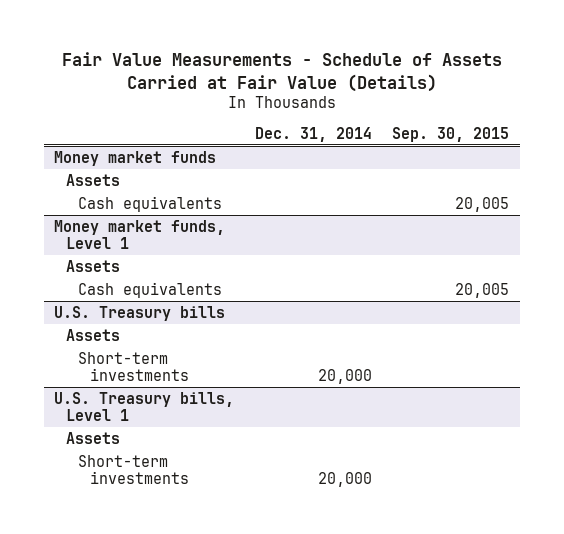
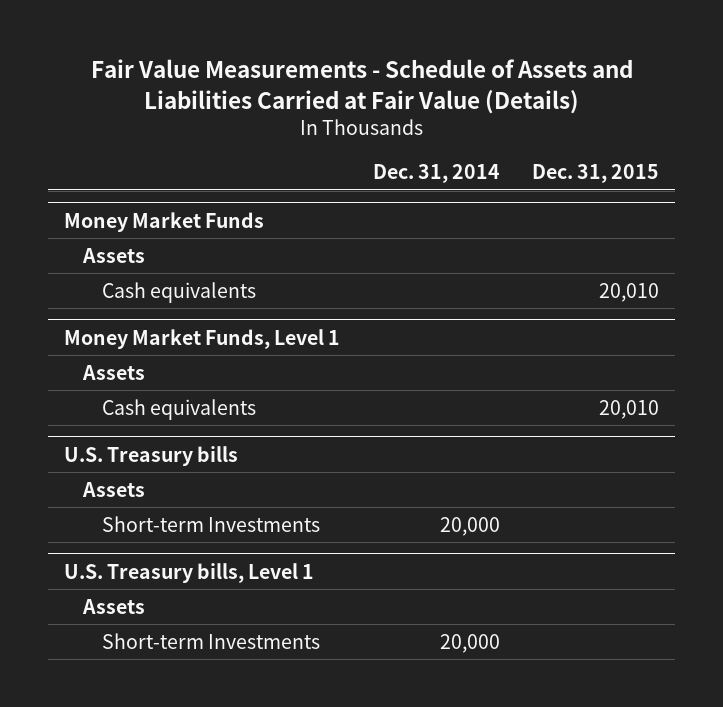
[61,52,502,92] Fair Value Measurements - Schedule of Assets Carried at Fair Value (Details) -> [90,59,633,114] Fair Value Measurements - Schedule of Assets and Liabilities Carried at Fair Value (Details)
[392,126,510,142] Sep. 30, 2015 -> none
none -> [531,164,659,184] Dec. 31, 2015
[54,150,217,166] Money market funds -> [64,211,265,232] Money Market Funds
[54,219,226,250] Money market funds, Level 1 -> [64,328,341,349] Money Market Funds, Level 1
[77,351,189,382] Short-term investments -> [101,515,320,532] Short-term Investments
[77,454,189,485] Short-term investments -> [101,632,320,649] Short-term Investments

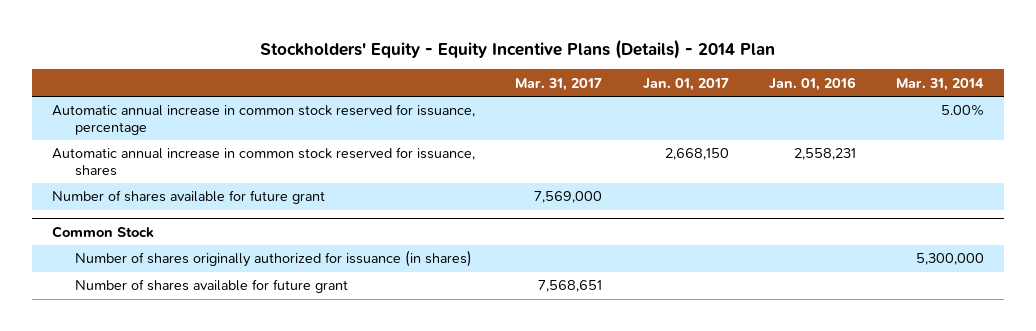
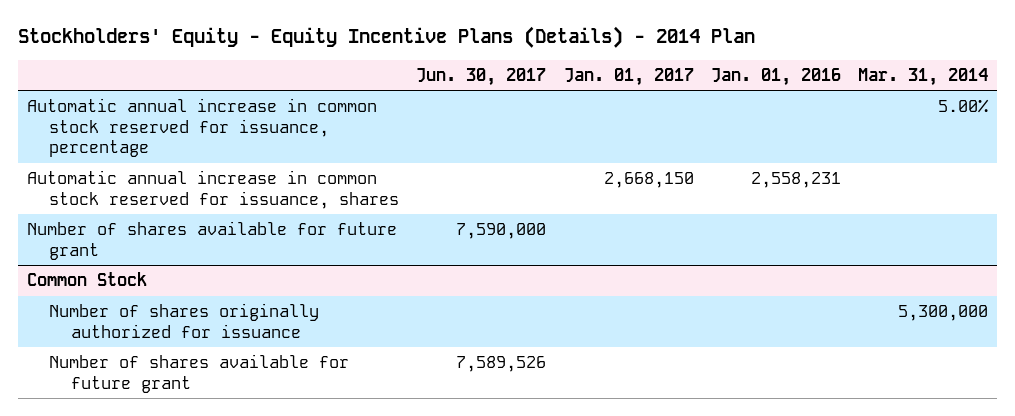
[515,77,603,91] Mar. 31, 2017 -> none
none -> [416,67,547,86] Jun. 30, 2017
[74,250,472,268] Number of shares originally authorized for issuance (in shares) -> [48,303,319,338] Number of shares originally authorized for issuance

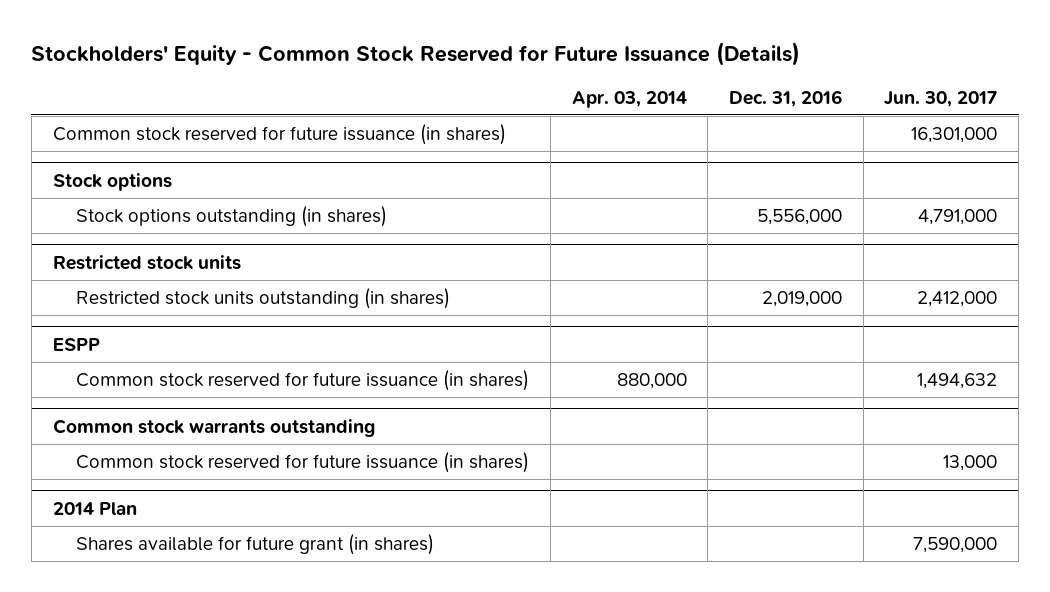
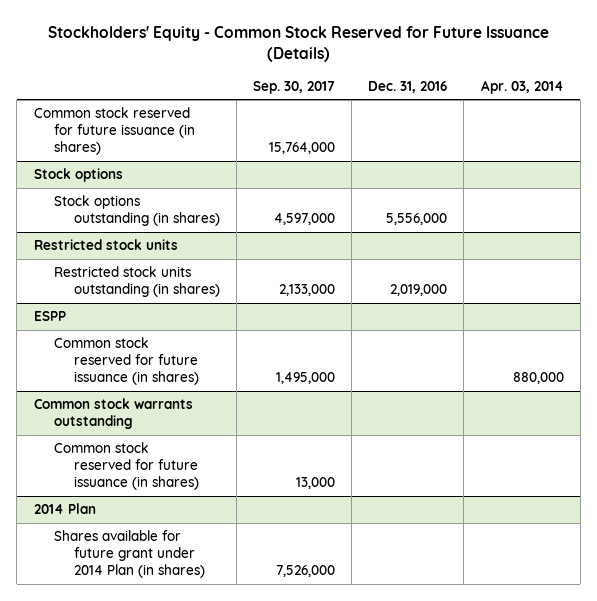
[884,90,998,107] Jun. 30, 2017 -> none
none -> [253,80,336,94] Sep. 30, 2017
[76,534,435,556] Shares available for future grant (in shares) -> [53,530,205,578] Shares available for future grant under 2014 Plan (in shares)

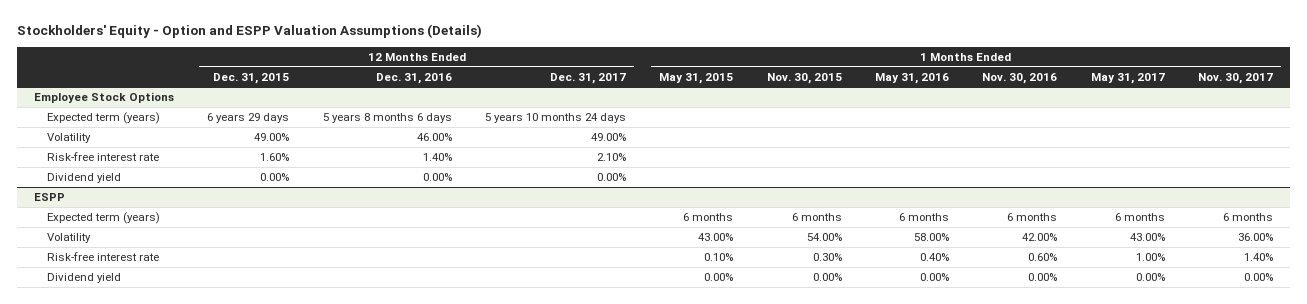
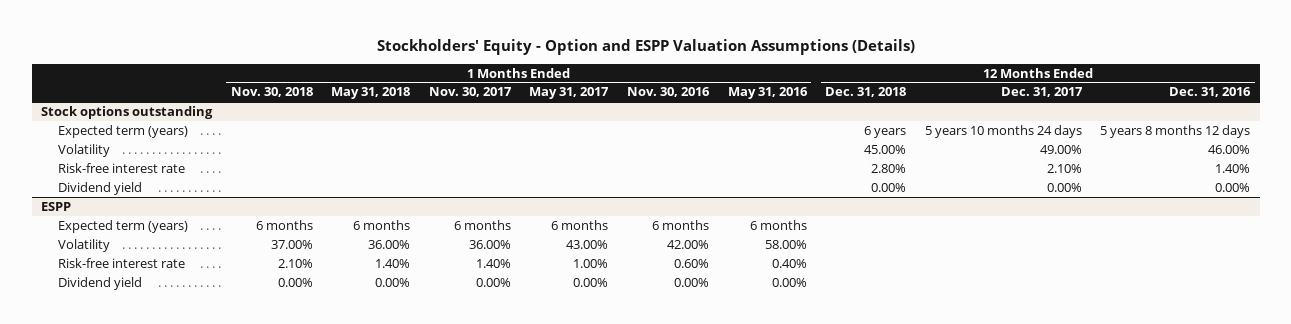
[213,72,290,84] Dec. 31, 2015 -> none
[659,72,734,84] May 31, 2015 -> none
[766,72,842,84] Nov. 30, 2015 -> none
none -> [230,87,313,98] Nov. 30, 2018
none -> [331,87,411,100] May 31, 2018
none -> [825,87,907,98] Dec. 31, 2018
[33,91,174,103] Employee Stock Options -> [40,105,213,119] Stock options outstanding
[322,112,452,123] 5 years 8 months 6 days -> [1100,124,1251,138] 5 years 8 months 12 days

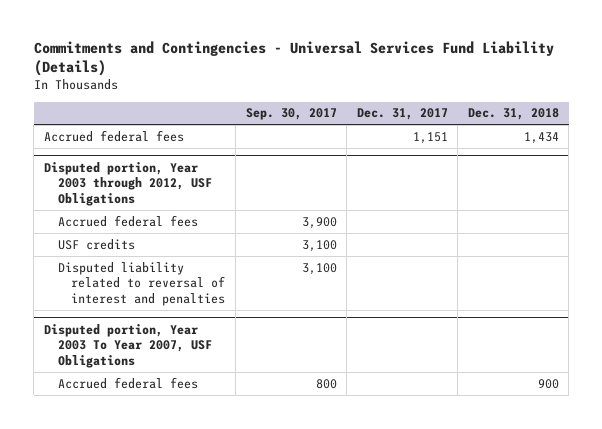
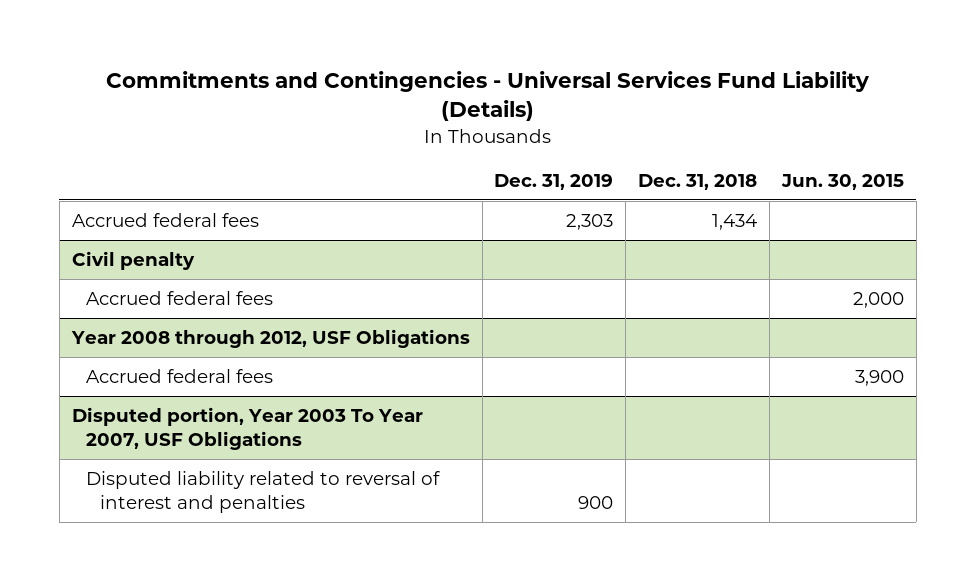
[245,108,337,121] Sep. 30, 2017 -> none
[356,108,448,121] Dec. 31, 2017 -> none
none -> [494,174,614,191] Dec. 31, 2019
none -> [780,174,904,191] Jun. 30, 2015
none -> [71,250,195,270] Civil penalty
none -> [86,290,274,305] Accrued federal fees
[43,161,212,206] Disputed portion, Year 2003 through 2012, USF Obligations -> [70,328,470,348] Year 2008 through 2012, USF Obligations
[57,238,135,250] USF credits -> none
[57,261,226,307] Disputed liability related to reversal of interest and penalties -> none
[57,376,198,389] Accrued federal fees -> none
none -> [86,470,441,513] Disputed liability related to reversal of interest and penalties

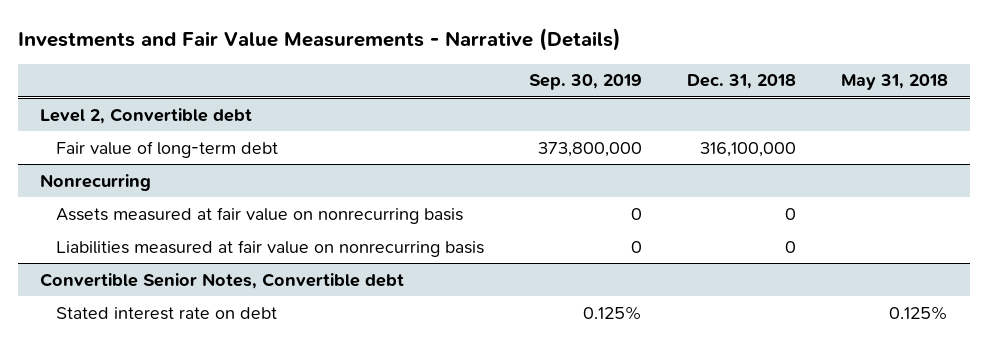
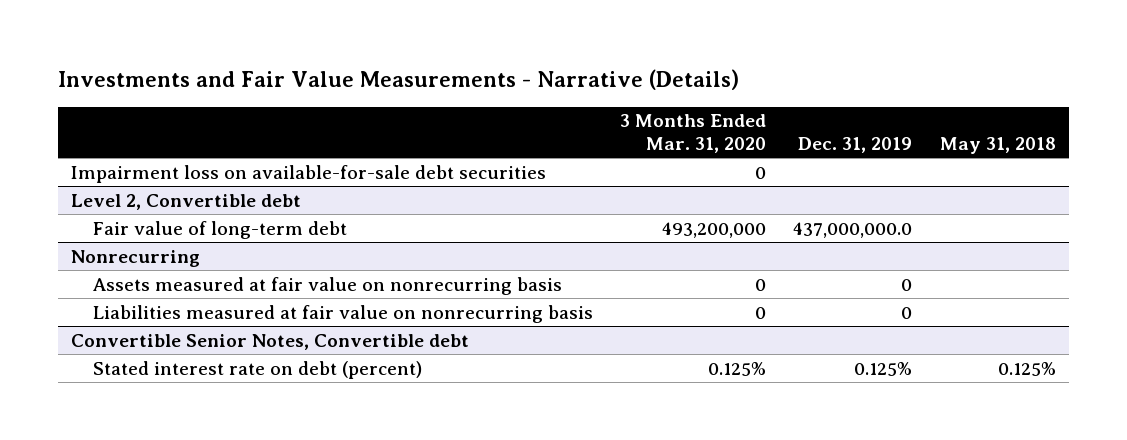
[529,74,643,91] Sep. 30, 2019 -> none
[686,74,796,90] Dec. 31, 2018 -> none
none -> [619,114,766,154] 3 Months Ended Mar. 31, 2020
none -> [798,137,913,154] Dec. 31, 2019
none -> [71,164,547,183] Impairment loss on available-for-sale debt securities
[56,306,278,320] Stated interest rate on debt -> [92,360,422,379] Stated interest rate on debt (percent)

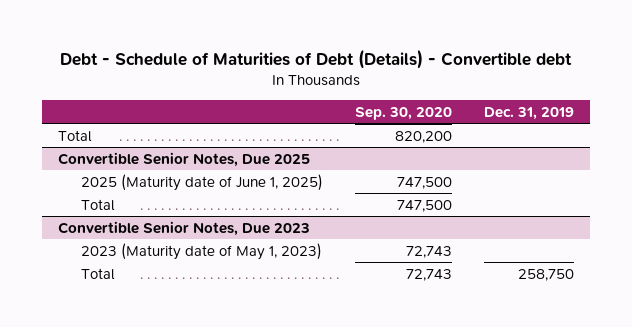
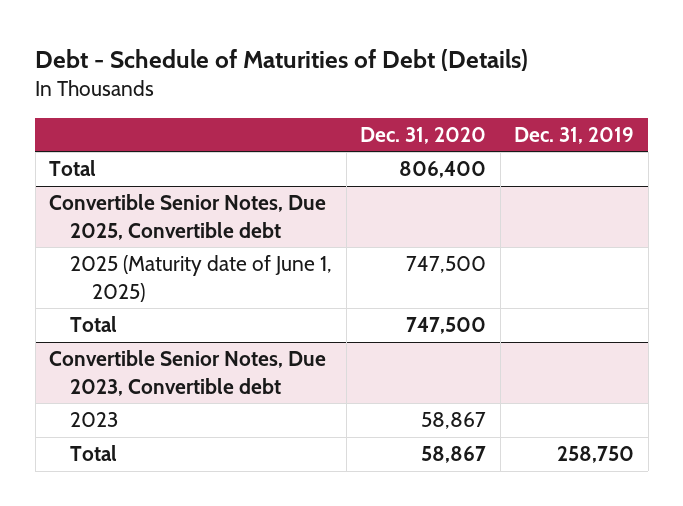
[60,49,573,70] Debt - Schedule of Maturities of Debt (Details) - Convertible debt -> [35,48,529,71] Debt - Schedule of Maturities of Debt (Details)
[355,106,453,120] Sep. 30, 2020 -> none
none -> [360,126,487,144] Dec. 31, 2020
[58,151,311,167] Convertible Senior Notes, Due 2025 -> [49,194,327,240] Convertible Senior Notes, Due 2025, Convertible debt
[58,220,311,236] Convertible Senior Notes, Due 2023 -> [49,350,327,396] Convertible Senior Notes, Due 2023, Convertible debt
[81,242,323,260] 2023 (Maturity date of May 1, 2023) -> [70,412,119,428] 2023

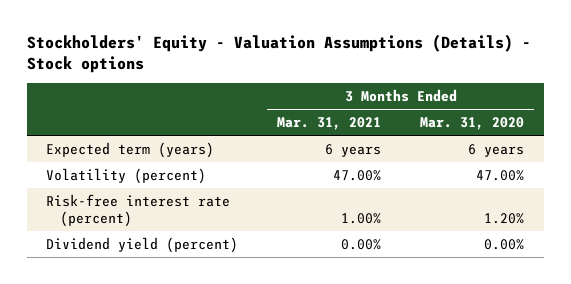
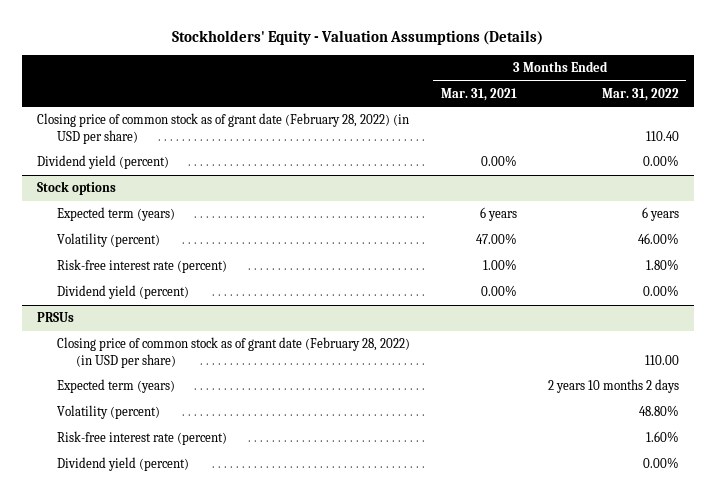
[26,33,531,74] Stockholders' Equity - Valuation Assumptions (Details) - Stock options -> [171,29,543,45] Stockholders' Equity - Valuation Assumptions (Details)
[420,117,525,131] Mar. 31, 2020 -> none
none -> [601,87,679,101] Mar. 31, 2022
[46,141,215,158] Expected term (years) -> none
[46,167,207,184] Volatility (percent) -> none
[46,193,231,227] Risk-free interest rate (percent) -> none
none -> [37,113,410,144] Closing price of common stock as of grant date (February 28, 2022) (in USD per share)
none -> [37,181,117,196] Stock options
none -> [56,207,175,222] Expected term (years)
none -> [56,233,160,248] Volatility (percent)
none -> [56,259,227,274] Risk-free interest rate (percent)
none -> [56,285,189,300] Dividend yield (percent)
none -> [37,312,75,323] PRSUs
none -> [56,337,410,368] Closing price of common stock as of grant date (February 28, 2022) (in USD per share)
none -> [56,379,175,394] Expected term (years)
none -> [56,405,160,420] Volatility (percent)
none -> [56,431,227,446] Risk-free interest rate (percent)
none -> [56,457,189,472] Dividend yield (percent)

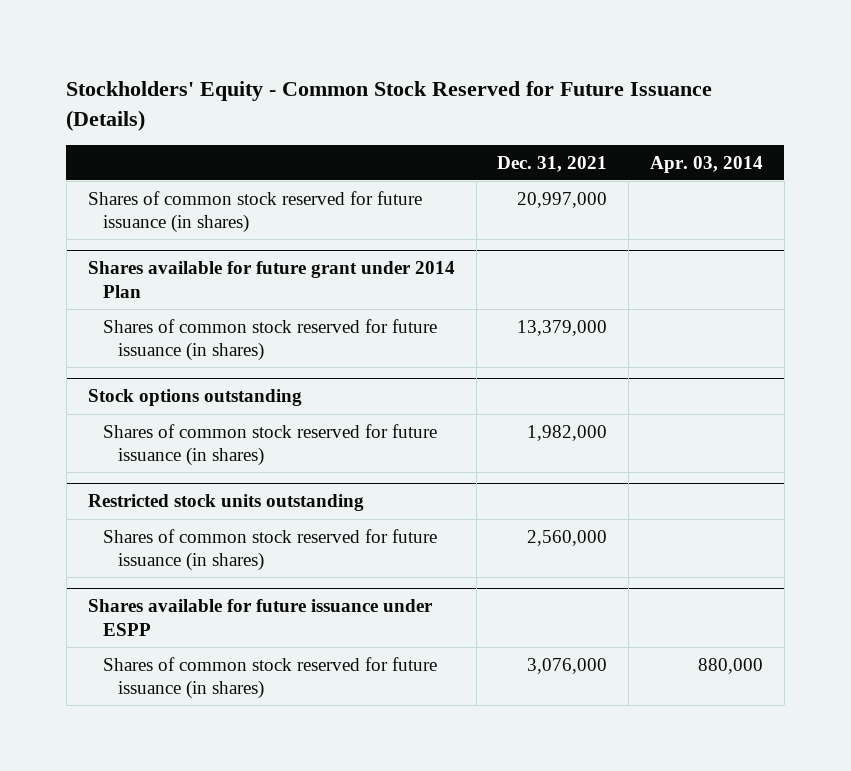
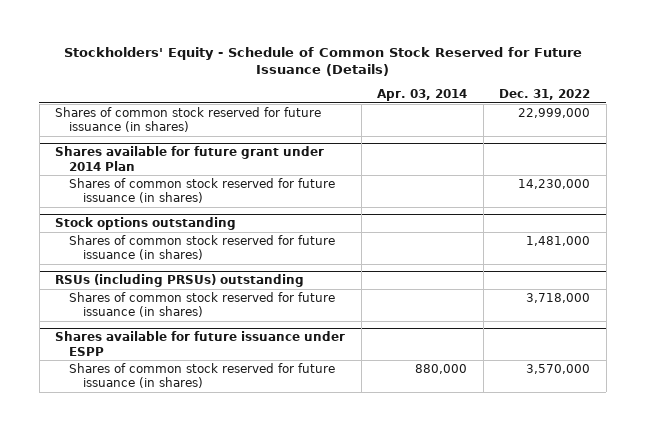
[66,81,713,131] Stockholders' Equity - Common Stock Reserved for Future Issuance (Details) -> [63,46,582,77] Stockholders' Equity - Schedule of Common Stock Reserved for Future Issuance (Details)
[497,155,608,172] Dec. 31, 2021 -> none
none -> [499,89,591,101] Dec. 31, 2022
[87,494,364,512] Restricted stock units outstanding -> [55,274,305,288] RSUs (including PRSUs) outstanding

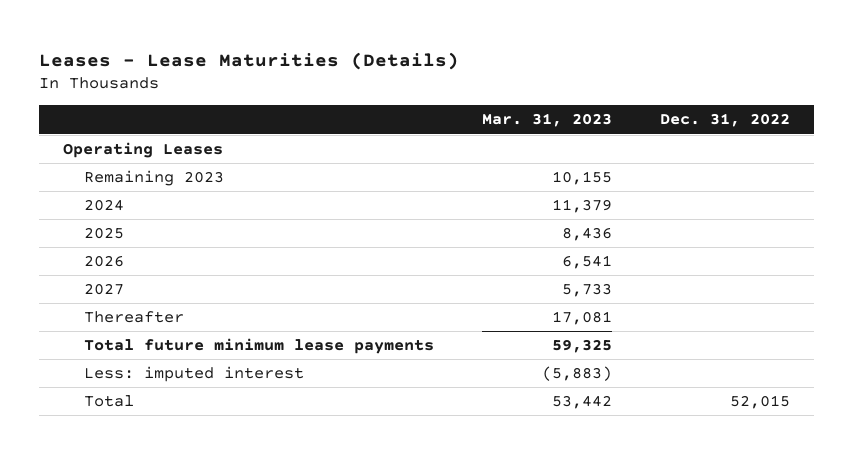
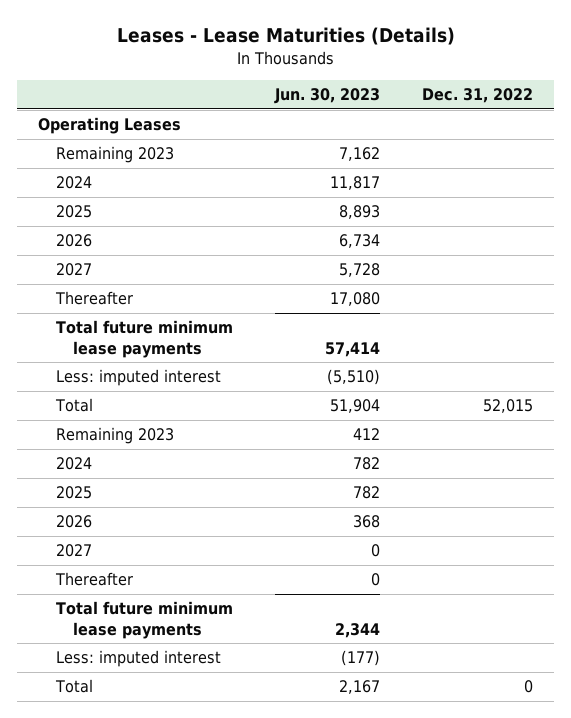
[482,113,613,128] Mar. 31, 2023 -> none
none -> [273,88,380,105] Jun. 30, 2023
none -> [55,427,174,445] Remaining 2023
none -> [55,457,92,471] 2024
none -> [55,486,92,500] 2025
none -> [55,515,92,529] 2026
none -> [55,544,92,558] 2027
none -> [54,572,133,587] Thereafter
none -> [55,601,233,639] Total future minimum lease payments
none -> [55,650,221,668] Less: imputed interest
none -> [54,679,93,694] Total

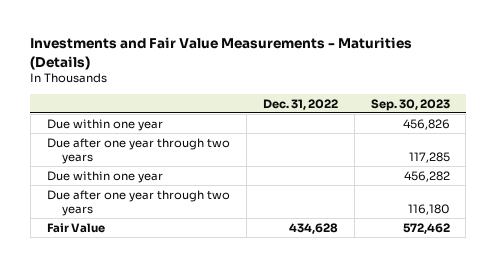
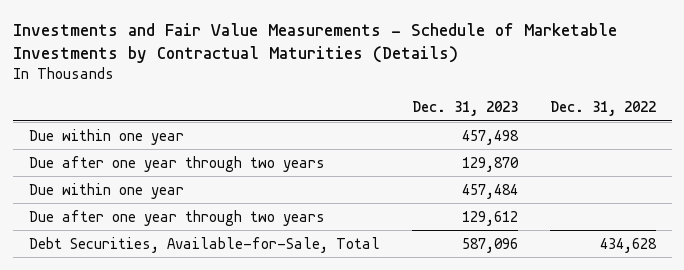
[30,37,413,70] Investments and Fair Value Measurements - Maturities (Details) -> [12,22,617,63] Investments and Fair Value Measurements - Schedule of Marketable Investments by Contractual Maturities (Details)
[370,98,450,111] Sep. 30, 2023 -> none
none -> [411,101,518,117] Dec. 31, 2023
[46,222,105,233] Fair Value -> [28,236,380,253] Debt Securities, Available-for-Sale, Total

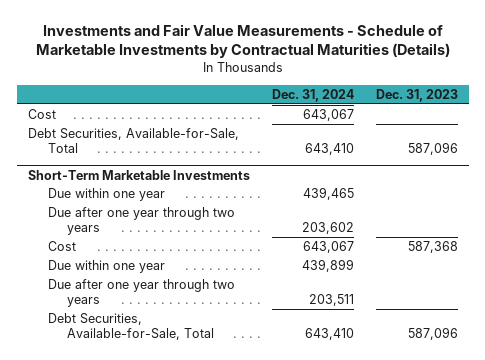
[549,101,656,117] Dec. 31, 2022 -> none
none -> [271,88,354,102] Dec. 31, 2024
[28,128,184,145] Due within one year -> none
[28,155,325,172] Due after one year through two years -> none
[28,182,184,199] Due within one year -> none
[28,209,325,226] Due after one year through two years -> none
none -> [27,108,56,119] Cost
none -> [27,169,250,180] Short-Term Marketable Investments
none -> [47,187,165,201] Due within one year
none -> [47,206,235,236] Due after one year through two years
none -> [47,240,76,251] Cost
none -> [47,259,165,273] Due within one year
none -> [47,278,235,308] Due after one year through two years
none -> [47,312,215,341] Debt Securities, Available-for-Sale, Total

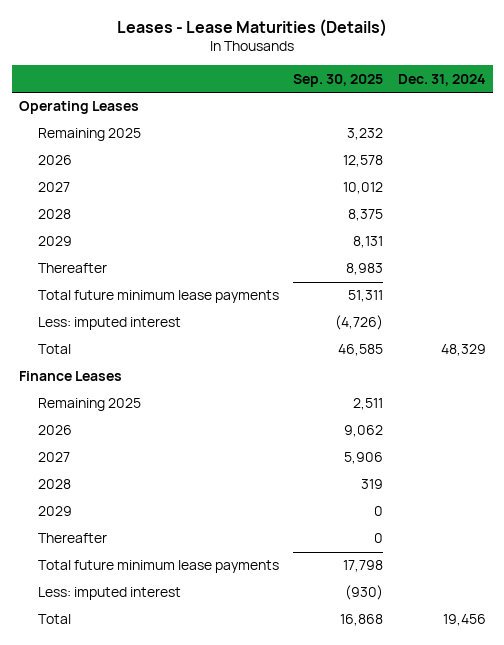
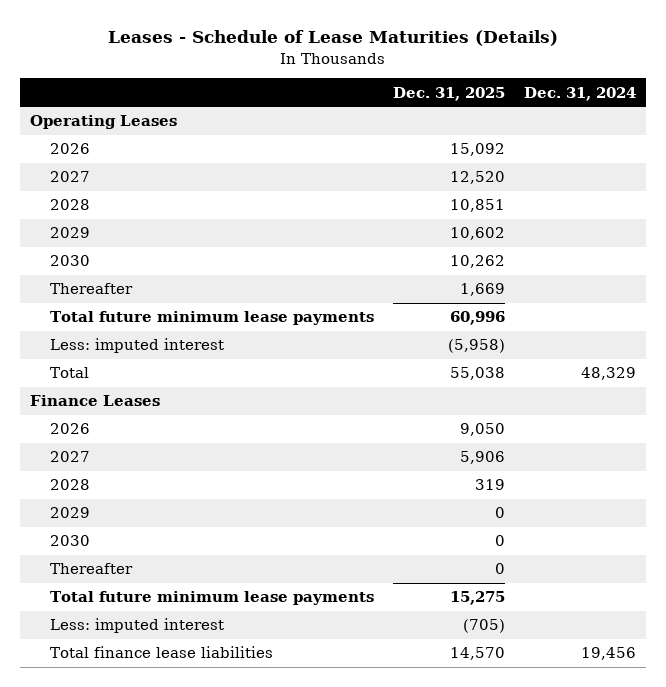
[117,18,388,37] Leases - Lease Maturities (Details) -> [108,30,559,47] Leases - Schedule of Lease Maturities (Details)
[293,73,384,87] Sep. 30, 2025 -> none
none -> [393,86,506,101] Dec. 31, 2025
[38,128,142,142] Remaining 2025 -> none
none -> [49,255,90,267] 2030
[38,398,142,412] Remaining 2025 -> none
none -> [49,535,90,547] 2030
[38,614,72,625] Total -> [49,646,273,659] Total finance lease liabilities

